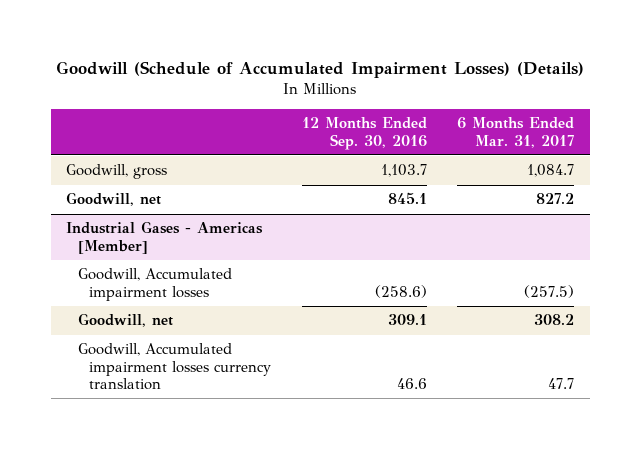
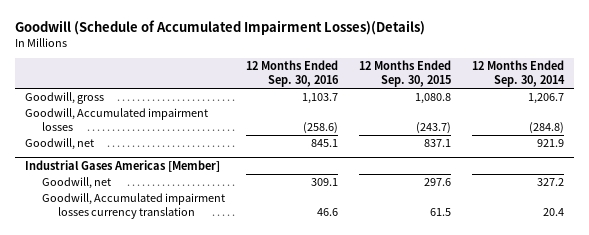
[56,60,585,78] Goodwill (Schedule of Accumulated Impairment Losses) (Details) -> [14,19,425,35] Goodwill (Schedule of Accumulated Impairment Losses)(Details)
[457,117,575,148] 6 Months Ended Mar. 31, 2017 -> none
none -> [358,60,451,87] 12 Months Ended Sep. 30, 2015
none -> [471,60,565,87] 12 Months Ended Sep. 30, 2014
[66,221,264,254] Industrial Gases - Americas [Member] -> none
[66,192,162,207] Goodwill, net -> [25,138,95,151] Goodwill, net
none -> [25,160,221,173] Industrial Gases Americas [Member]

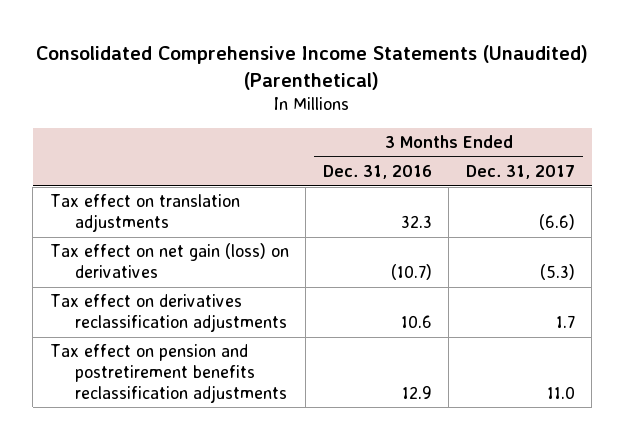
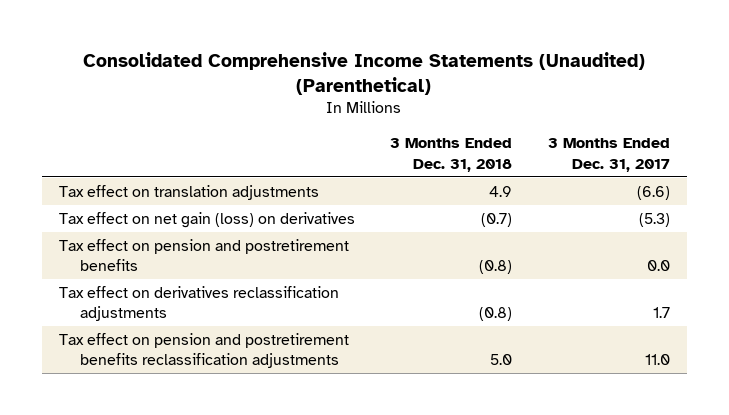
[322,165,432,180] Dec. 31, 2016 -> none
none -> [390,138,513,172] 3 Months Ended Dec. 31, 2018
none -> [59,238,350,272] Tax effect on pension and postretirement benefits

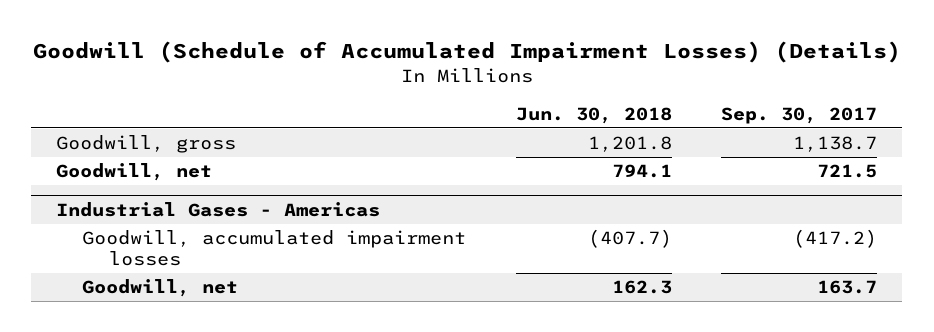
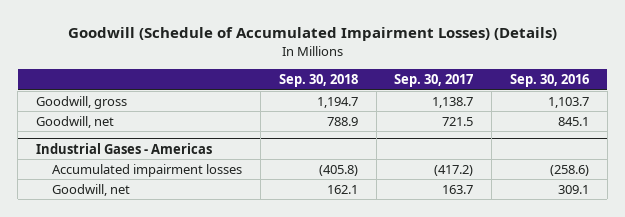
[515,106,672,124] Jun. 30, 2018 -> none
none -> [278,74,358,88] Sep. 30, 2018
none -> [510,74,590,88] Sep. 30, 2016
[82,230,467,267] Goodwill, accumulated impairment losses -> [52,163,243,177] Accumulated impairment losses

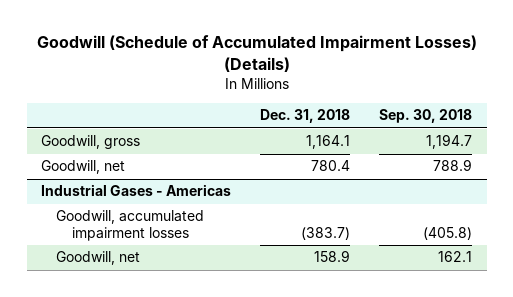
[394,74,474,88] Sep. 30, 2017 -> none
[510,74,590,88] Sep. 30, 2016 -> none
none -> [260,109,351,124] Dec. 31, 2018
[52,163,243,177] Accumulated impairment losses -> [56,210,205,241] Goodwill, accumulated impairment losses

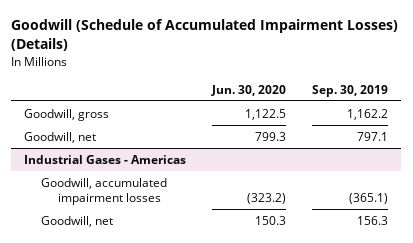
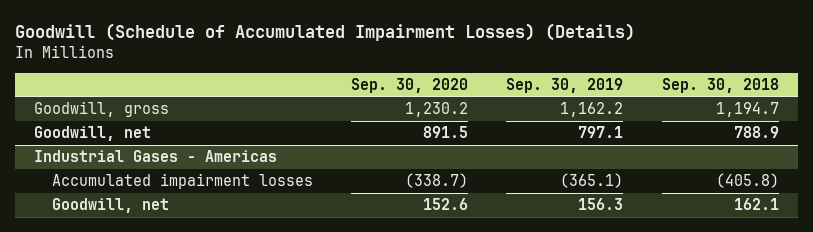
[211,84,287,96] Jun. 30, 2020 -> none
none -> [351,77,469,93] Sep. 30, 2020
none -> [661,77,779,93] Sep. 30, 2018
[40,177,167,205] Goodwill, accumulated impairment losses -> [51,173,313,190] Accumulated impairment losses

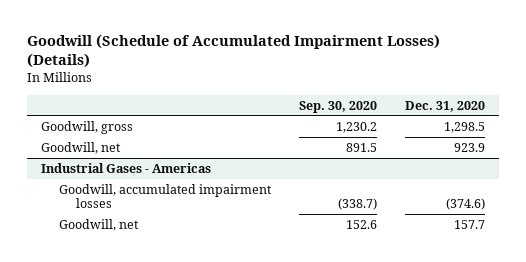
[506,77,624,93] Sep. 30, 2019 -> none
[661,77,779,93] Sep. 30, 2018 -> none
none -> [404,100,485,112] Dec. 31, 2020
[51,173,313,190] Accumulated impairment losses -> [58,183,272,209] Goodwill, accumulated impairment losses

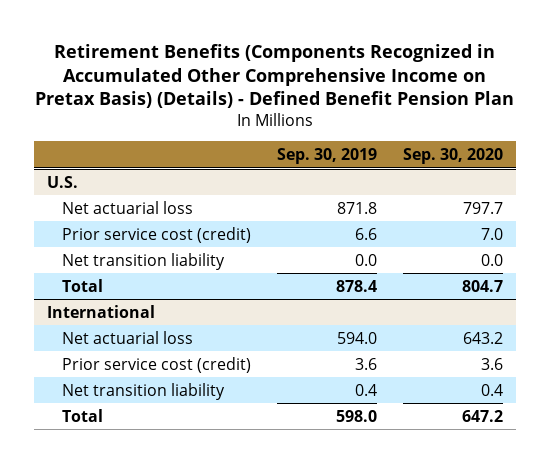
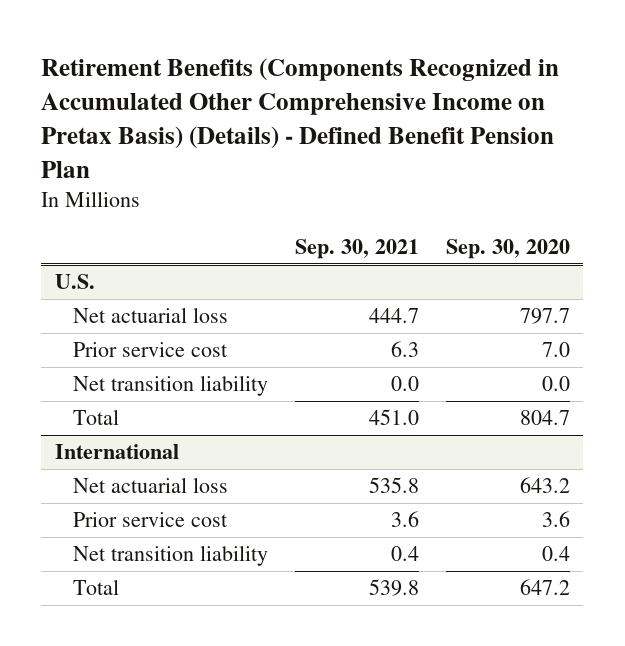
[276,148,377,165] Sep. 30, 2019 -> none
none -> [295,238,420,259] Sep. 30, 2021
[62,226,252,243] Prior service cost (credit) -> [73,342,229,358] Prior service cost
[62,356,252,373] Prior service cost (credit) -> [73,512,229,528] Prior service cost

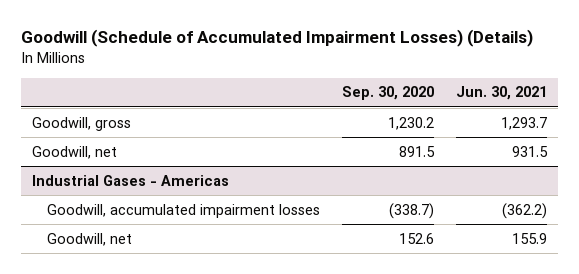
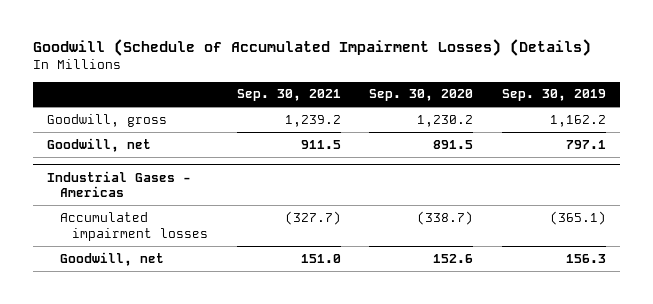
[455,86,547,101] Jun. 30, 2021 -> none
none -> [236,89,341,102] Sep. 30, 2021
none -> [501,89,606,102] Sep. 30, 2019
[46,203,320,218] Goodwill, accumulated impairment losses -> [59,211,209,241] Accumulated impairment losses

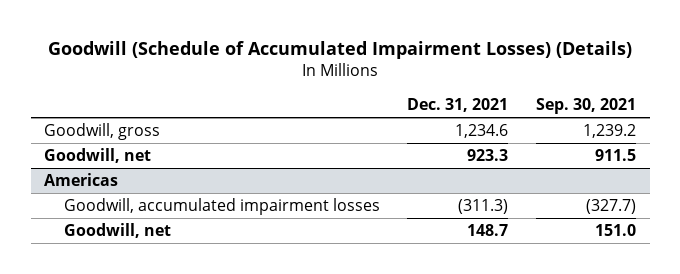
[369,89,474,102] Sep. 30, 2020 -> none
[501,89,606,102] Sep. 30, 2019 -> none
none -> [407,98,509,113] Dec. 31, 2021
[47,170,192,198] Industrial Gases - Americas -> none
none -> [44,173,119,187] Americas
[59,211,209,241] Accumulated impairment losses -> [63,198,380,216] Goodwill, accumulated impairment losses

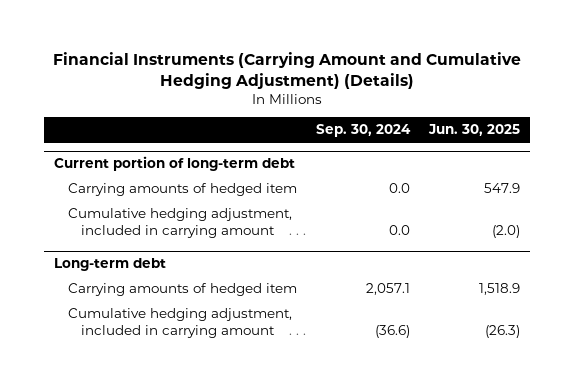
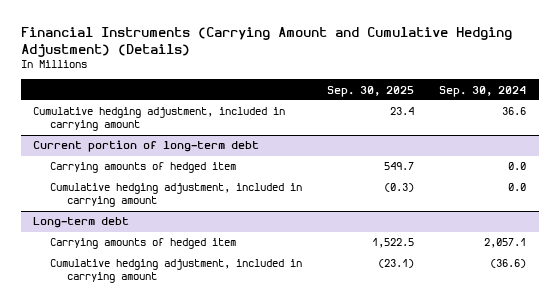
[428,124,521,137] Jun. 30, 2025 -> none
none -> [327,85,415,97] Sep. 30, 2025
none -> [33,107,286,132] Cumulative hedging adjustment, included in carrying amount

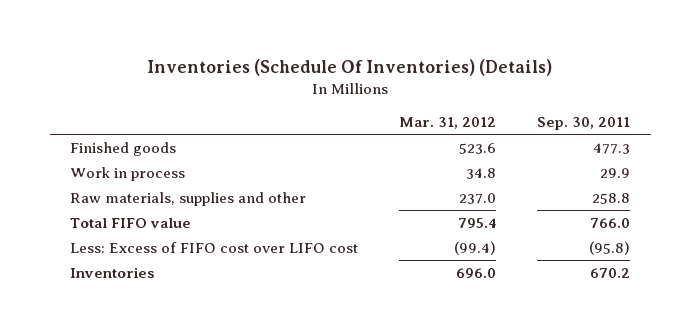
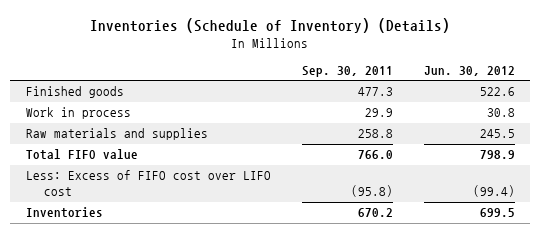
[147,59,553,77] Inventories (Schedule Of Inventories) (Details) -> [90,17,451,33] Inventories (Schedule of Inventory) (Details)
[399,117,497,130] Mar. 31, 2012 -> none
none -> [423,65,515,76] Jun. 30, 2012
[70,191,307,206] Raw materials, supplies and other -> [25,128,208,141] Raw materials and supplies

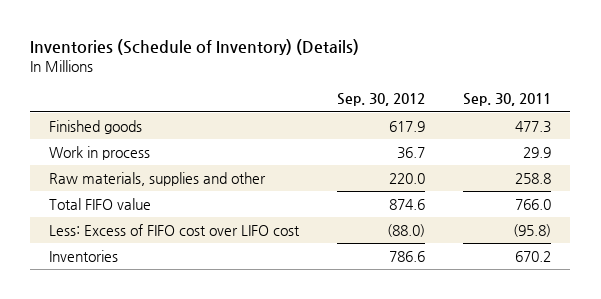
[423,65,515,76] Jun. 30, 2012 -> none
none -> [337,93,426,107] Sep. 30, 2012
[25,128,208,141] Raw materials and supplies -> [49,172,267,187] Raw materials, supplies and other

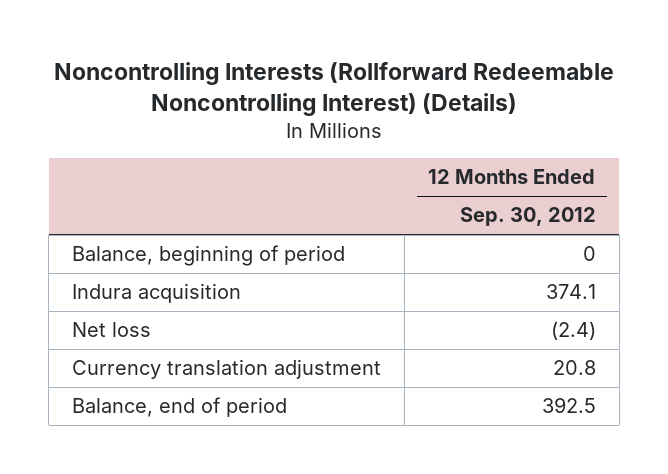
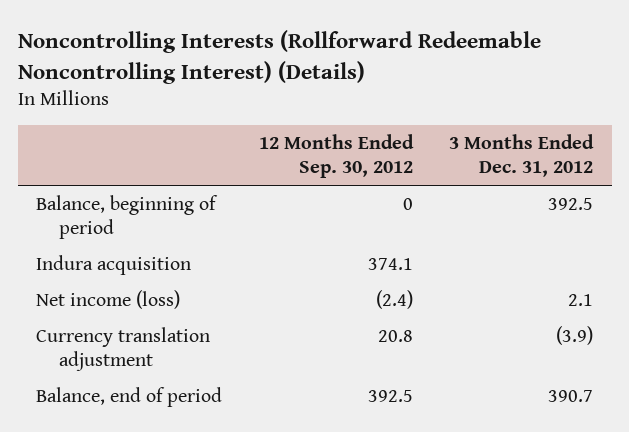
none -> [449,134,595,178] 3 Months Ended Dec. 31, 2012
[72,322,152,338] Net loss -> [35,289,180,309] Net income (loss)

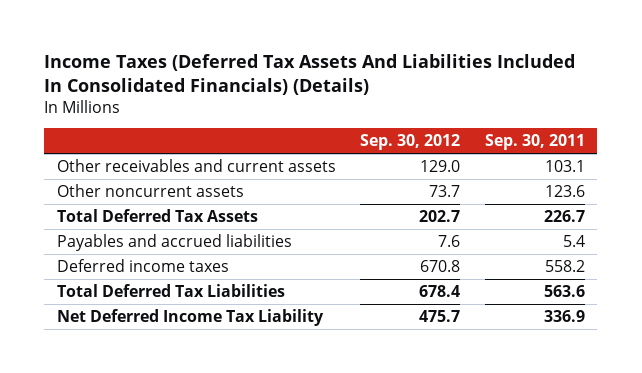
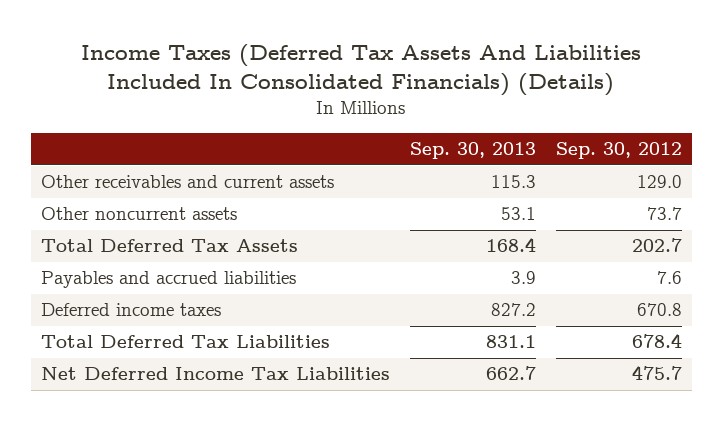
[485,133,586,150] Sep. 30, 2011 -> none
none -> [409,142,536,160] Sep. 30, 2013
[56,309,324,327] Net Deferred Income Tax Liability -> [41,367,391,381] Net Deferred Income Tax Liabilities

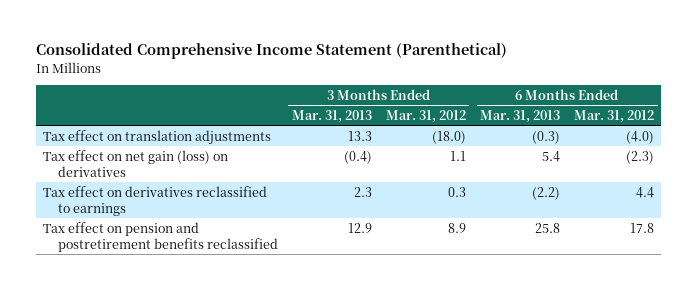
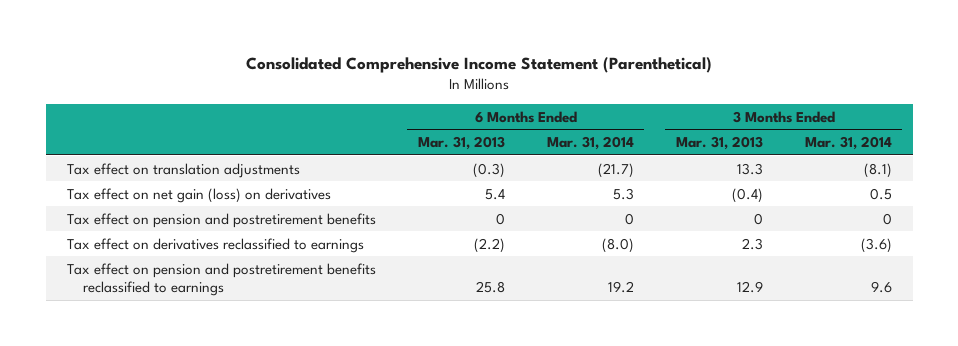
[385,109,466,123] Mar. 31, 2012 -> none
[574,109,655,123] Mar. 31, 2012 -> none
none -> [546,135,634,150] Mar. 31, 2014
none -> [804,135,892,150] Mar. 31, 2014
none -> [66,212,376,228] Tax effect on pension and postretirement benefits
[42,221,278,252] Tax effect on pension and postretirement benefits reclassified -> [66,262,376,296] Tax effect on pension and postretirement benefits reclassified to earnings

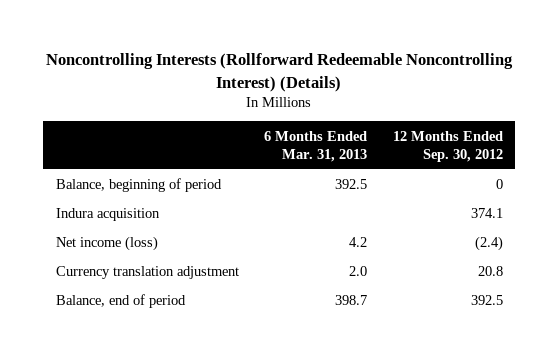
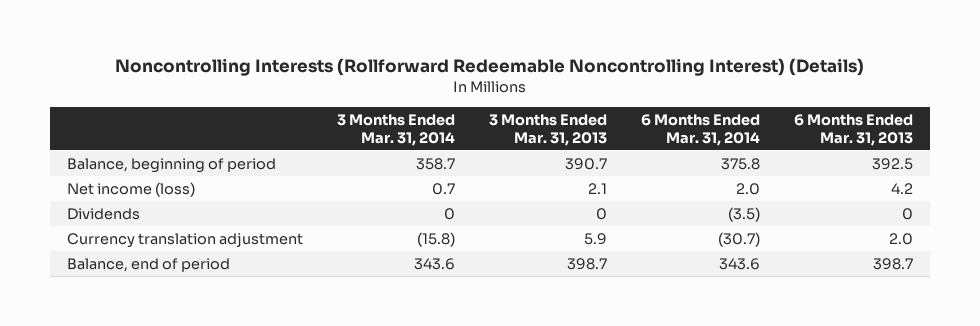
[392,130,503,162] 12 Months Ended Sep. 30, 2012 -> none
none -> [336,113,455,146] 3 Months Ended Mar. 31, 2014
none -> [489,113,608,146] 3 Months Ended Mar. 31, 2013
none -> [641,113,761,146] 6 Months Ended Mar. 31, 2014
[55,208,160,222] Indura acquisition -> none
none -> [66,207,140,220] Dividends

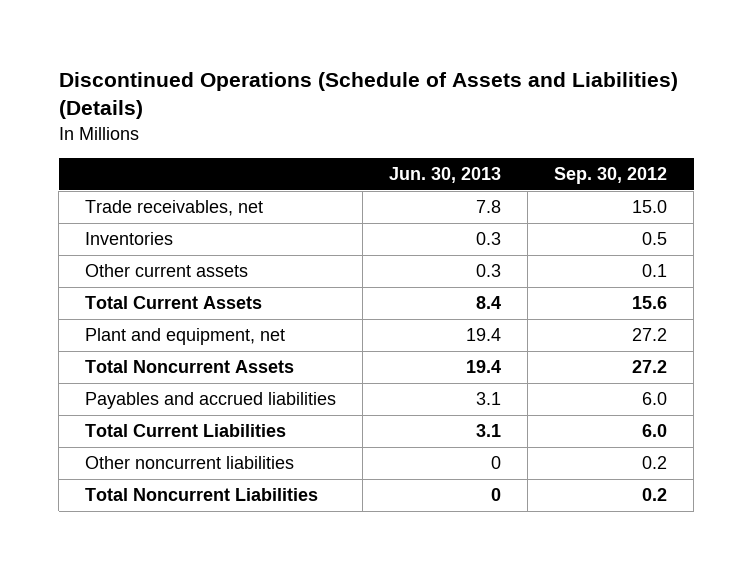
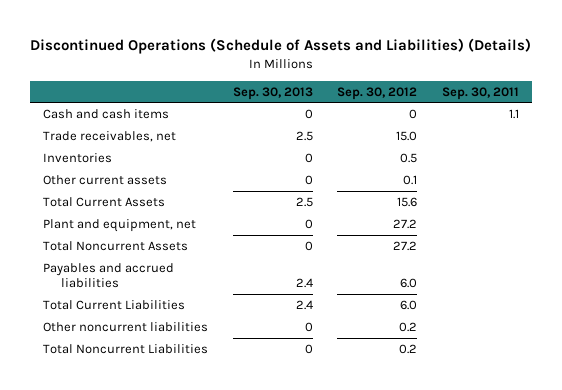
[389,167,502,184] Jun. 30, 2013 -> none
none -> [232,86,313,100] Sep. 30, 2013
none -> [442,86,520,100] Sep. 30, 2011
none -> [42,108,169,119] Cash and cash items

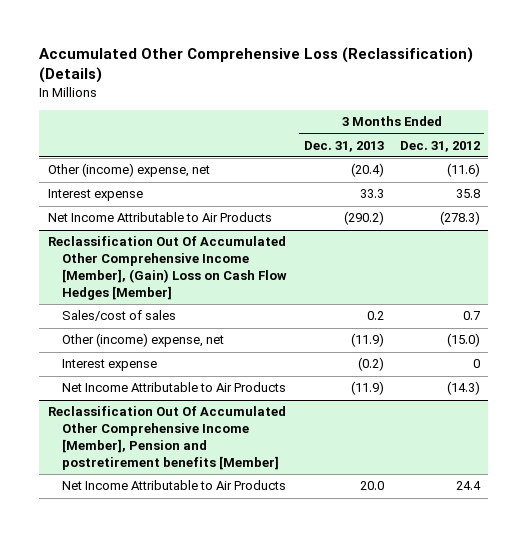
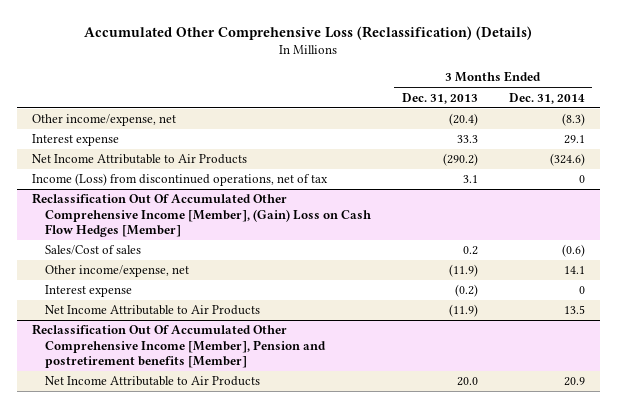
[400,140,481,152] Dec. 31, 2012 -> none
none -> [508,92,585,104] Dec. 31, 2014
[47,163,210,178] Other (income) expense, net -> [32,114,177,127] Other income/expense, net
none -> [32,173,329,187] Income (Loss) from discontinued operations, net of tax
[62,310,177,322] Sales/cost of sales -> [45,245,142,256] Sales/Cost of sales
[62,333,225,348] Other (income) expense, net -> [45,265,190,278] Other income/expense, net

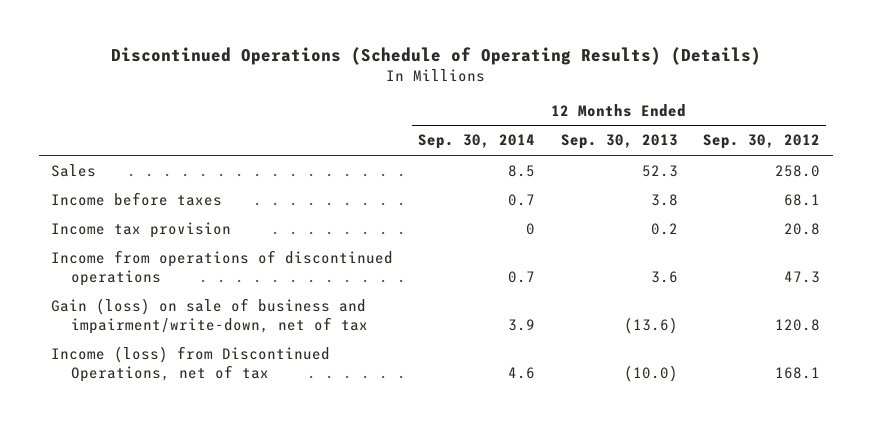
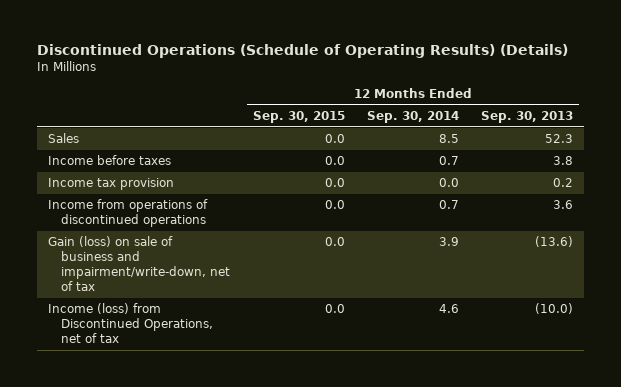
[702,134,820,150] Sep. 30, 2012 -> none
none -> [252,110,345,123] Sep. 30, 2015
[526,222,536,235] 0 -> [438,178,459,188] 0.0

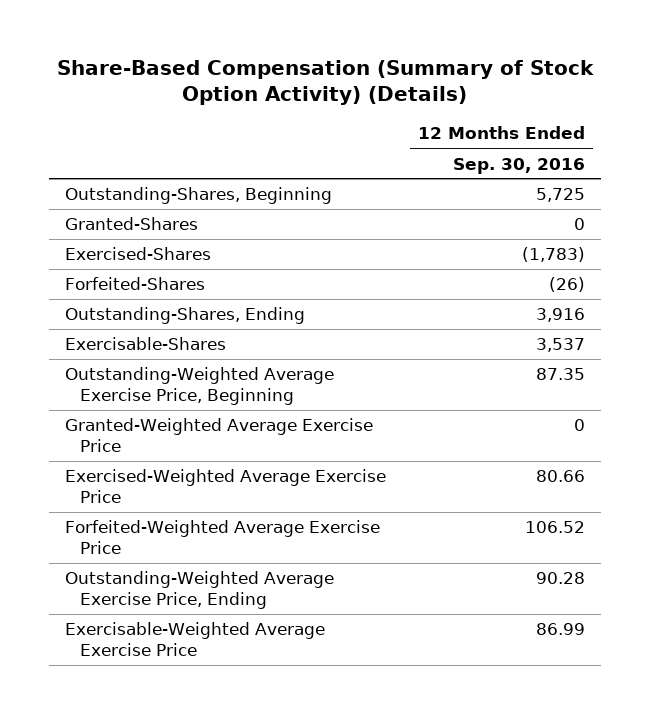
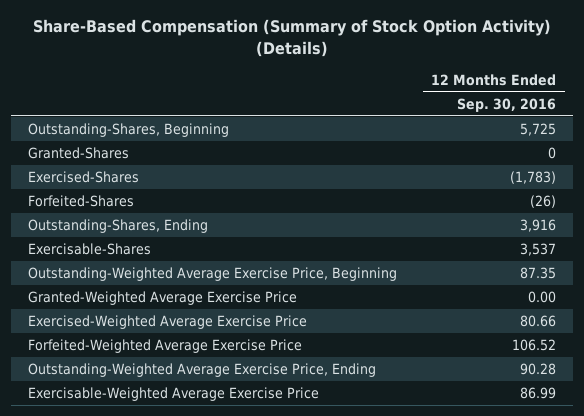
[574,419,586,432] 0 -> [528,291,557,304] 0.00

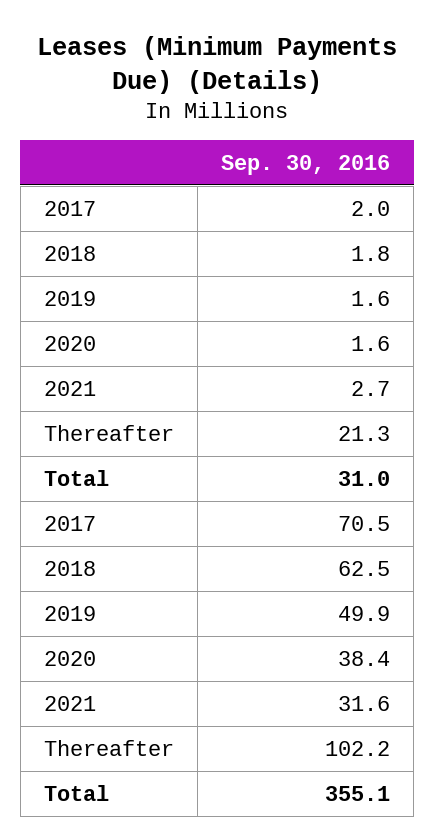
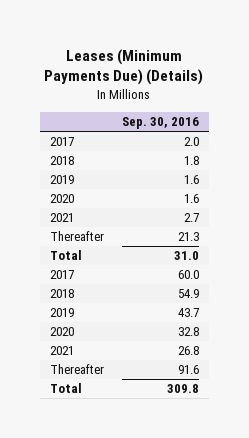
[338,515,391,531] 70.5 -> [178,270,200,280] 60.0
[338,560,391,576] 62.5 -> [178,289,200,299] 54.9
[338,605,391,621] 49.9 -> [178,308,200,318] 43.7
[338,650,391,666] 38.4 -> [178,327,200,337] 32.8
[338,695,391,711] 31.6 -> [178,346,200,356] 26.8
[325,740,391,756] 102.2 -> [178,365,200,375] 91.6
[325,785,391,801] 355.1 -> [167,384,200,394] 309.8

